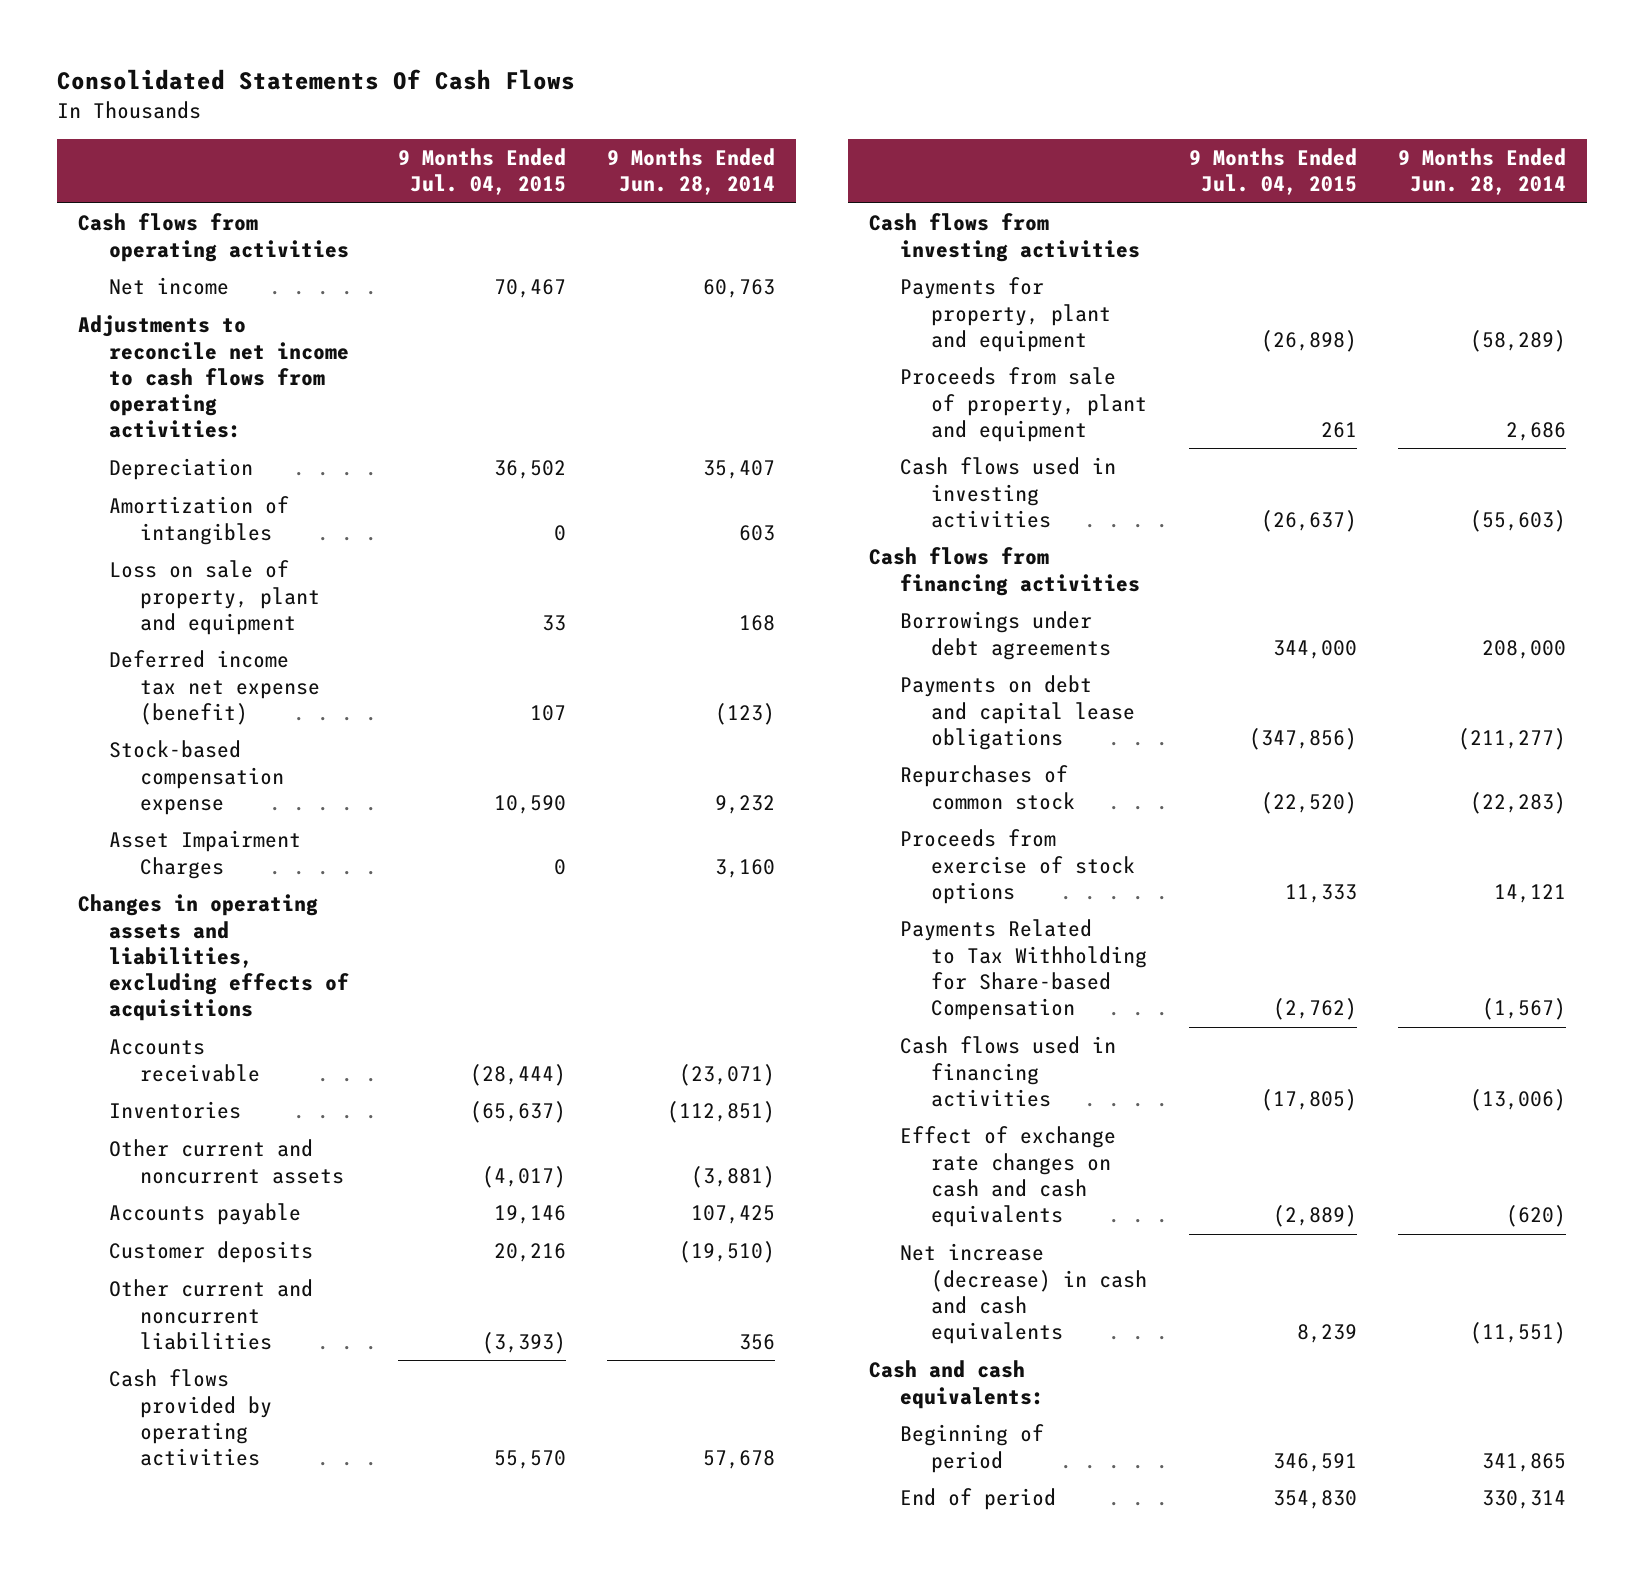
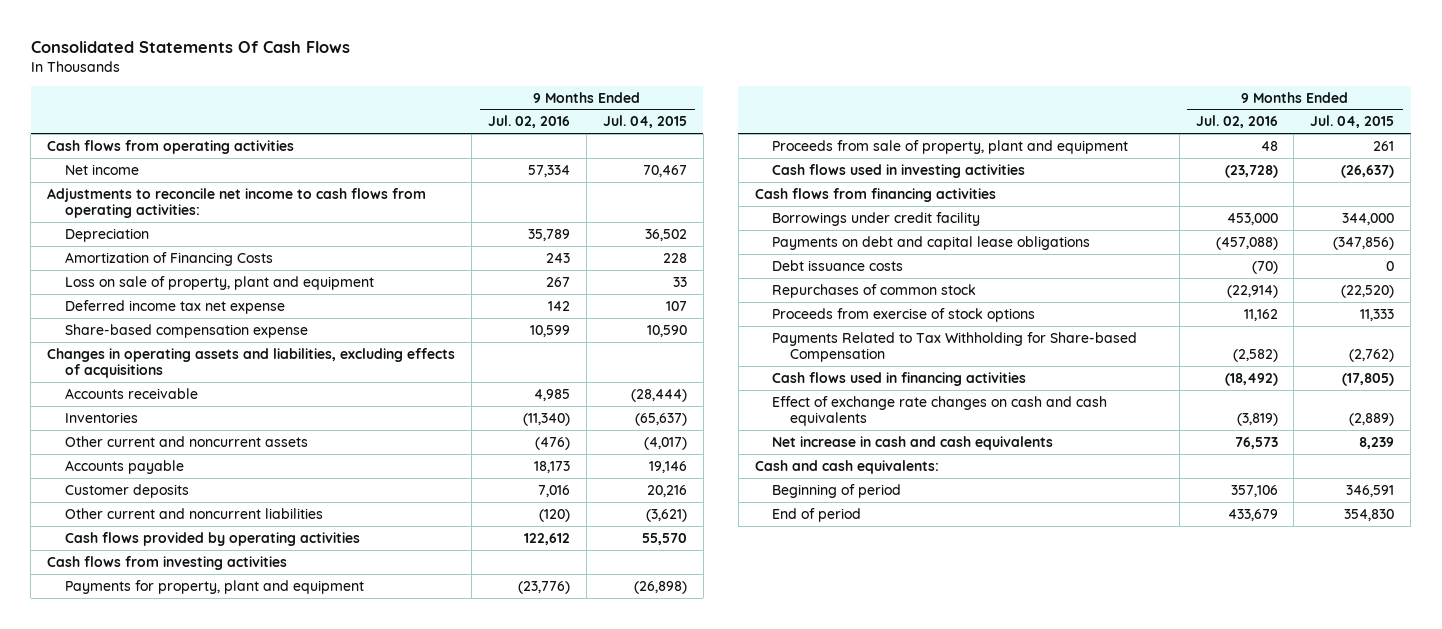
[606,148,775,196] 9 Months Ended Jun. 28, 2014 -> none
none -> [488,115,571,129] Jul. 02, 2016
[108,496,289,545] Amortization of intangibles -> none
none -> [64,251,273,266] Amortization of Financing Costs
[108,830,301,879] Asset Impairment Charges -> none
[108,650,321,725] Deferred income tax net expense (benefit) -> [64,299,285,314] Deferred income tax net expense
[108,740,285,815] Stock-based compensation expense -> [64,323,308,338] Share-based compensation expense
[481,1331,566,1354] (3,393) -> [645,508,687,522] (3,621)
[900,611,1112,660] Borrowings under debt agreements -> [772,211,981,226] Borrowings under credit facility
none -> [772,259,904,271] Debt issuance costs
[900,1243,1148,1344] Net increase (decrease) in cash and cash equivalents -> [772,435,1054,450] Net increase in cash and cash equivalents

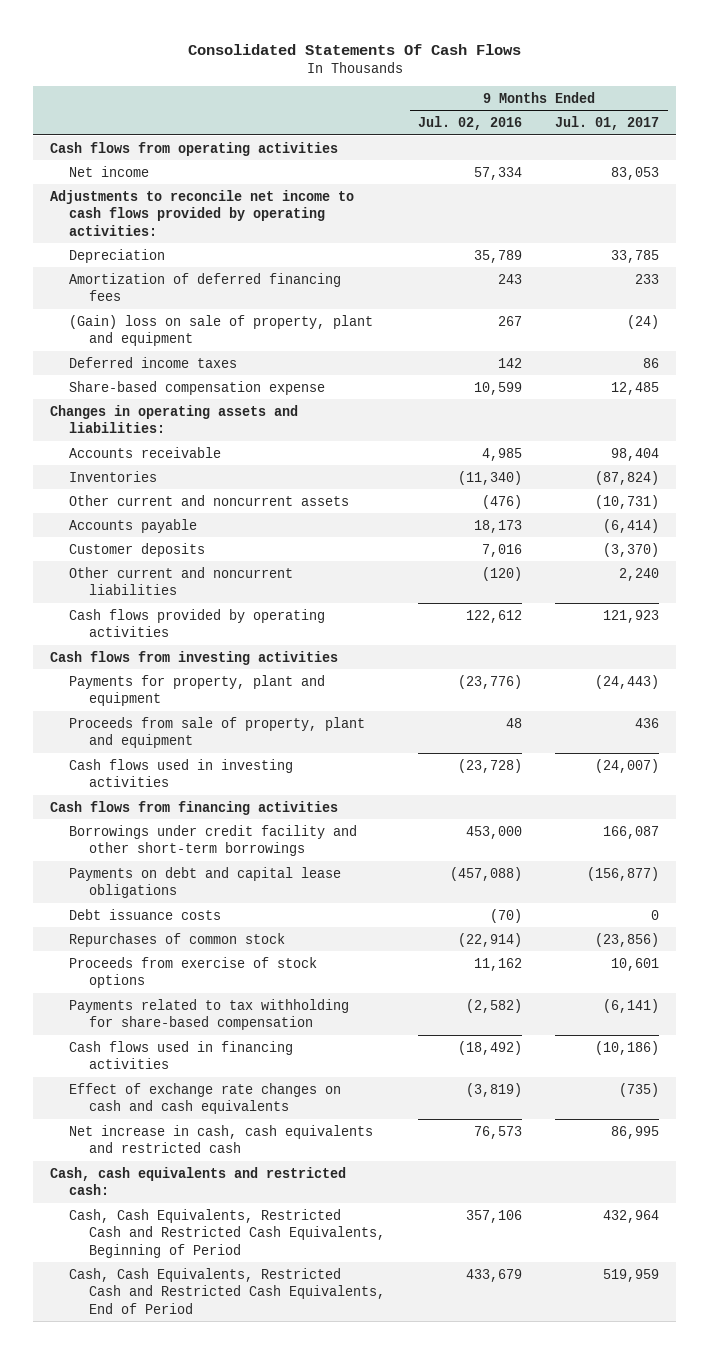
[602,115,687,129] Jul. 04, 2015 -> none
none -> [555,116,660,131] Jul. 01, 2017
[47,187,427,219] Adjustments to reconcile net income to cash flows from operating activities: -> [50,189,355,236] Adjustments to reconcile net income to cash flows provided by operating activities:
[64,251,273,266] Amortization of Financing Costs -> [69,272,342,302] Amortization of deferred financing fees
[64,275,374,290] Loss on sale of property, plant and equipment -> [69,314,374,347] (Gain) loss on sale of property, plant and equipment
[64,299,285,314] Deferred income tax net expense -> [69,356,238,368] Deferred income taxes
[47,347,456,379] Changes in operating assets and liabilities, excluding effects of acquisitions -> [50,404,299,434] Changes in operating assets and liabilities:
[772,211,981,226] Borrowings under credit facility -> [69,824,358,857] Borrowings under credit facility and other short-term borrowings
[772,331,1138,363] Payments Related to Tax Withholding for Share-based Compensation -> [69,998,350,1031] Payments related to tax withholding for share-based compensation
[772,435,1054,450] Net increase in cash and cash equivalents -> [69,1124,374,1154] Net increase in cash, cash equivalents and restricted cash
[754,459,939,474] Cash and cash equivalents: -> [50,1166,347,1196] Cash, cash equivalents and restricted cash:
[772,483,902,498] Beginning of period -> [69,1208,385,1258] Cash, Cash Equivalents, Restricted Cash and Restricted Cash Equivalents, Beginning of Period
[772,507,862,522] End of period -> [69,1267,385,1314] Cash, Cash Equivalents, Restricted Cash and Restricted Cash Equivalents, End of Period

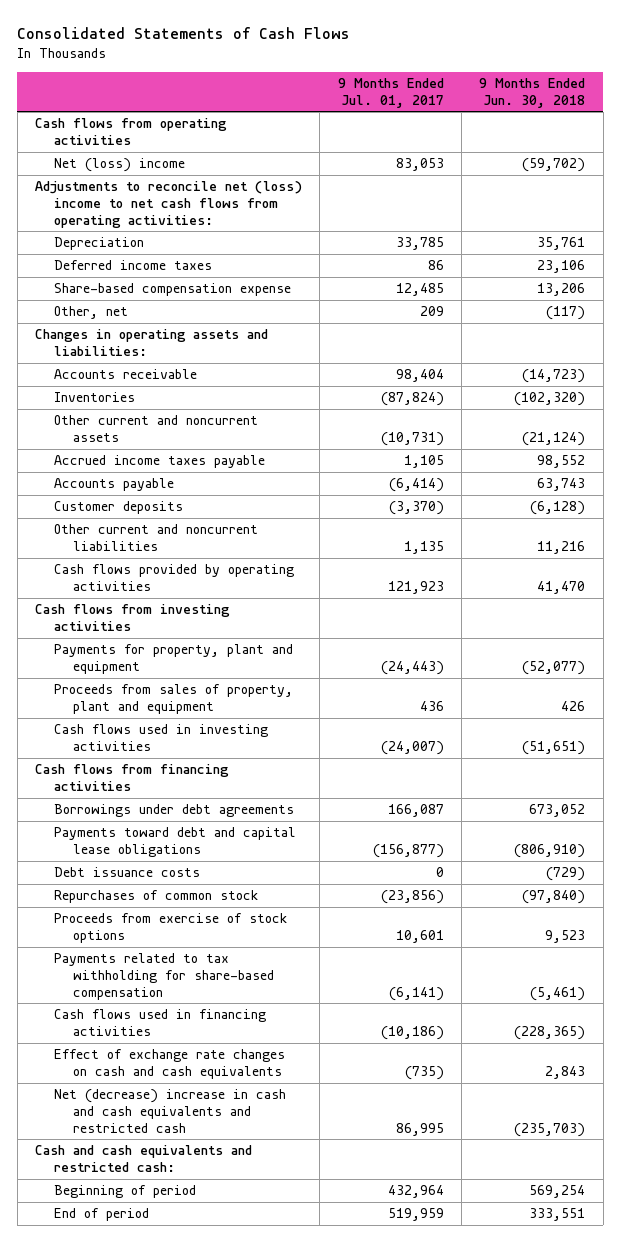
[187,43,521,55] Consolidated Statements Of Cash Flows -> [17,26,351,39] Consolidated Statements of Cash Flows
[418,116,523,131] Jul. 02, 2016 -> none
none -> [479,78,586,108] 9 Months Ended Jun. 30, 2018
[69,165,150,177] Net income -> [53,158,185,173] Net (loss) income
[50,189,355,236] Adjustments to reconcile net income to cash flows provided by operating activities: -> [35,181,303,228] Adjustments to reconcile net (loss) income to net cash flows from operating activities:
[69,272,342,302] Amortization of deferred financing fees -> none
[69,314,374,347] (Gain) loss on sale of property, plant and equipment -> none
none -> [53,306,128,320] Other, net
none -> [53,455,265,469] Accrued income taxes payable
[619,567,660,581] 2,240 -> [403,541,444,555] 1,135
[69,716,366,749] Proceeds from sale of property, plant and equipment -> [53,684,293,715] Proceeds from sales of property, plant and equipment
[69,824,358,857] Borrowings under credit facility and other short-term borrowings -> [53,804,294,818] Borrowings under debt agreements
[69,866,342,899] Payments on debt and capital lease obligations -> [53,827,296,858] Payments toward debt and capital lease obligations
[69,1124,374,1154] Net increase in cash, cash equivalents and restricted cash -> [53,1089,286,1133] Net (decrease) increase in cash and cash equivalents and restricted cash
[50,1166,347,1196] Cash, cash equivalents and restricted cash: -> [35,1145,253,1173] Cash and cash equivalents and restricted cash:
[69,1208,385,1258] Cash, Cash Equivalents, Restricted Cash and Restricted Cash Equivalents, Beginning of Period -> [53,1185,196,1199] Beginning of period
[69,1267,385,1314] Cash, Cash Equivalents, Restricted Cash and Restricted Cash Equivalents, End of Period -> [53,1208,149,1222] End of period

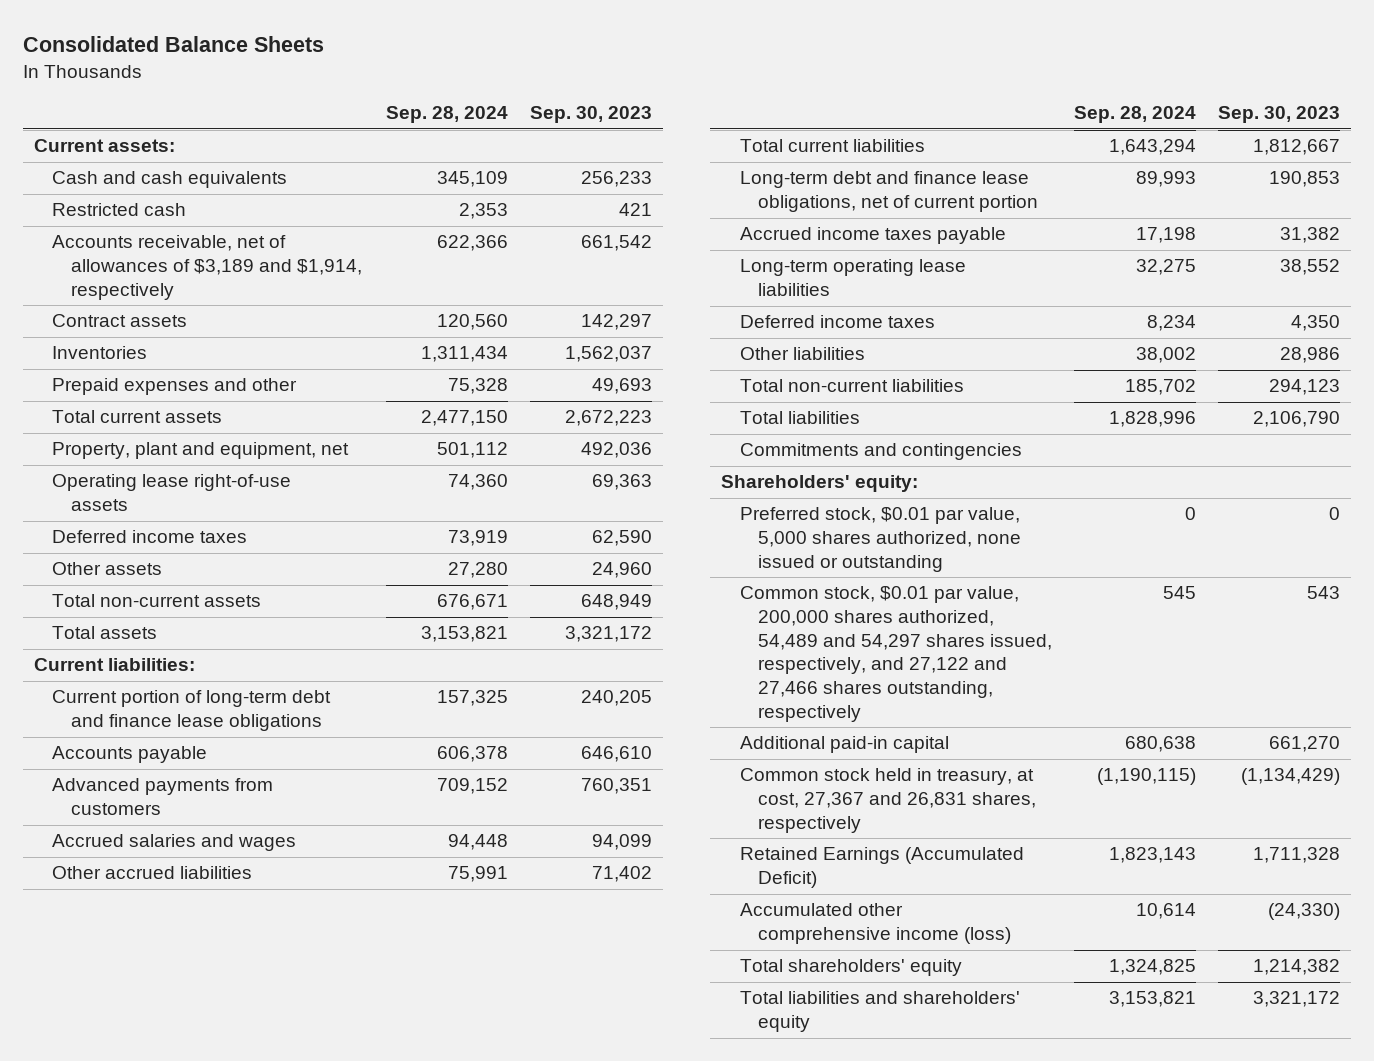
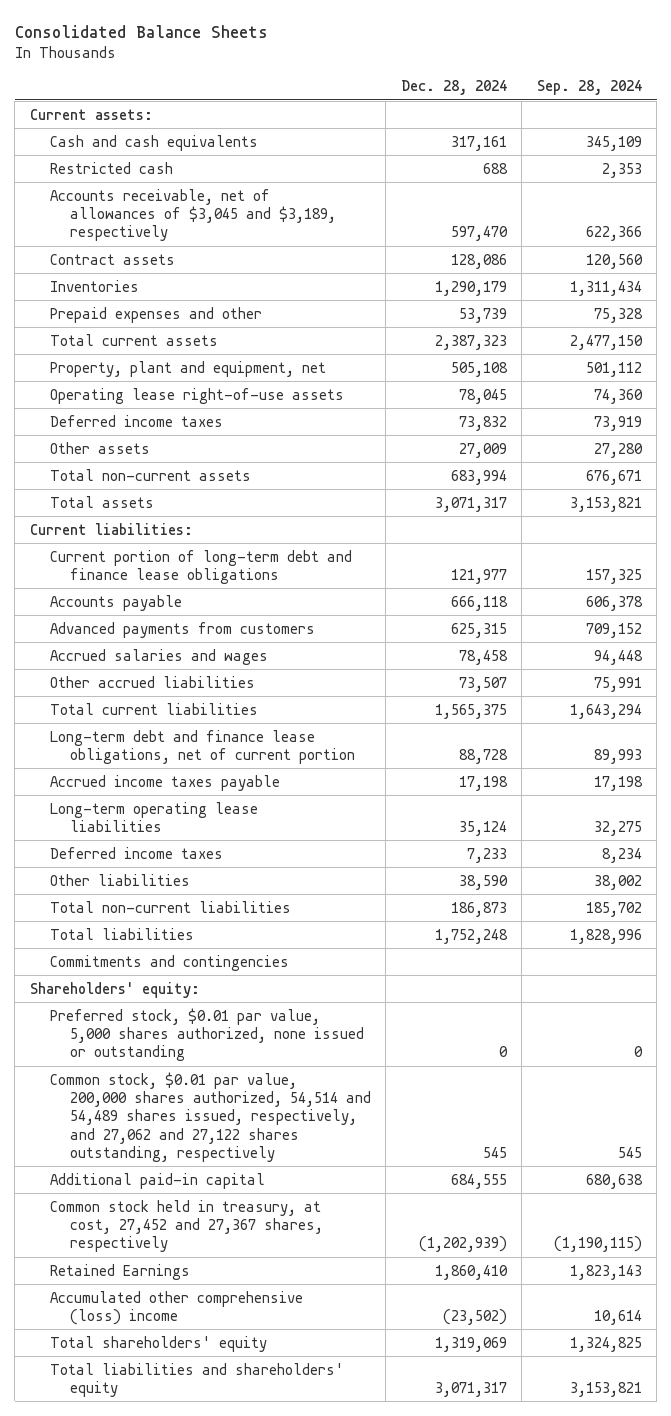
[530,106,653,124] Sep. 30, 2023 -> none
none -> [400,80,507,96] Dec. 28, 2024
[52,235,362,300] Accounts receivable, net of allowances of $3,189 and $1,914, respectively -> [49,188,336,242] Accounts receivable, net of allowances of $3,045 and $3,189, respectively
[739,586,1053,722] Common stock, $0.01 par value, 200,000 shares authorized, 54,489 and 54,297 shares issued, respectively, and 27,122 and 27,466 shares outstanding, respectively -> [49,1071,371,1162] Common stock, $0.01 par value, 200,000 shares authorized, 54,514 and 54,489 shares issued, respectively, and 27,062 and 27,122 shares outstanding, respectively
[739,768,1037,833] Common stock held in treasury, at cost, 27,367 and 26,831 shares, respectively -> [49,1199,323,1253] Common stock held in treasury, at cost, 27,452 and 27,367 shares, respectively
[739,847,1024,889] Retained Earnings (Accumulated Deficit) -> [49,1263,190,1280] Retained Earnings
[739,903,1012,945] Accumulated other comprehensive income (loss) -> [49,1290,303,1325] Accumulated other comprehensive (loss) income

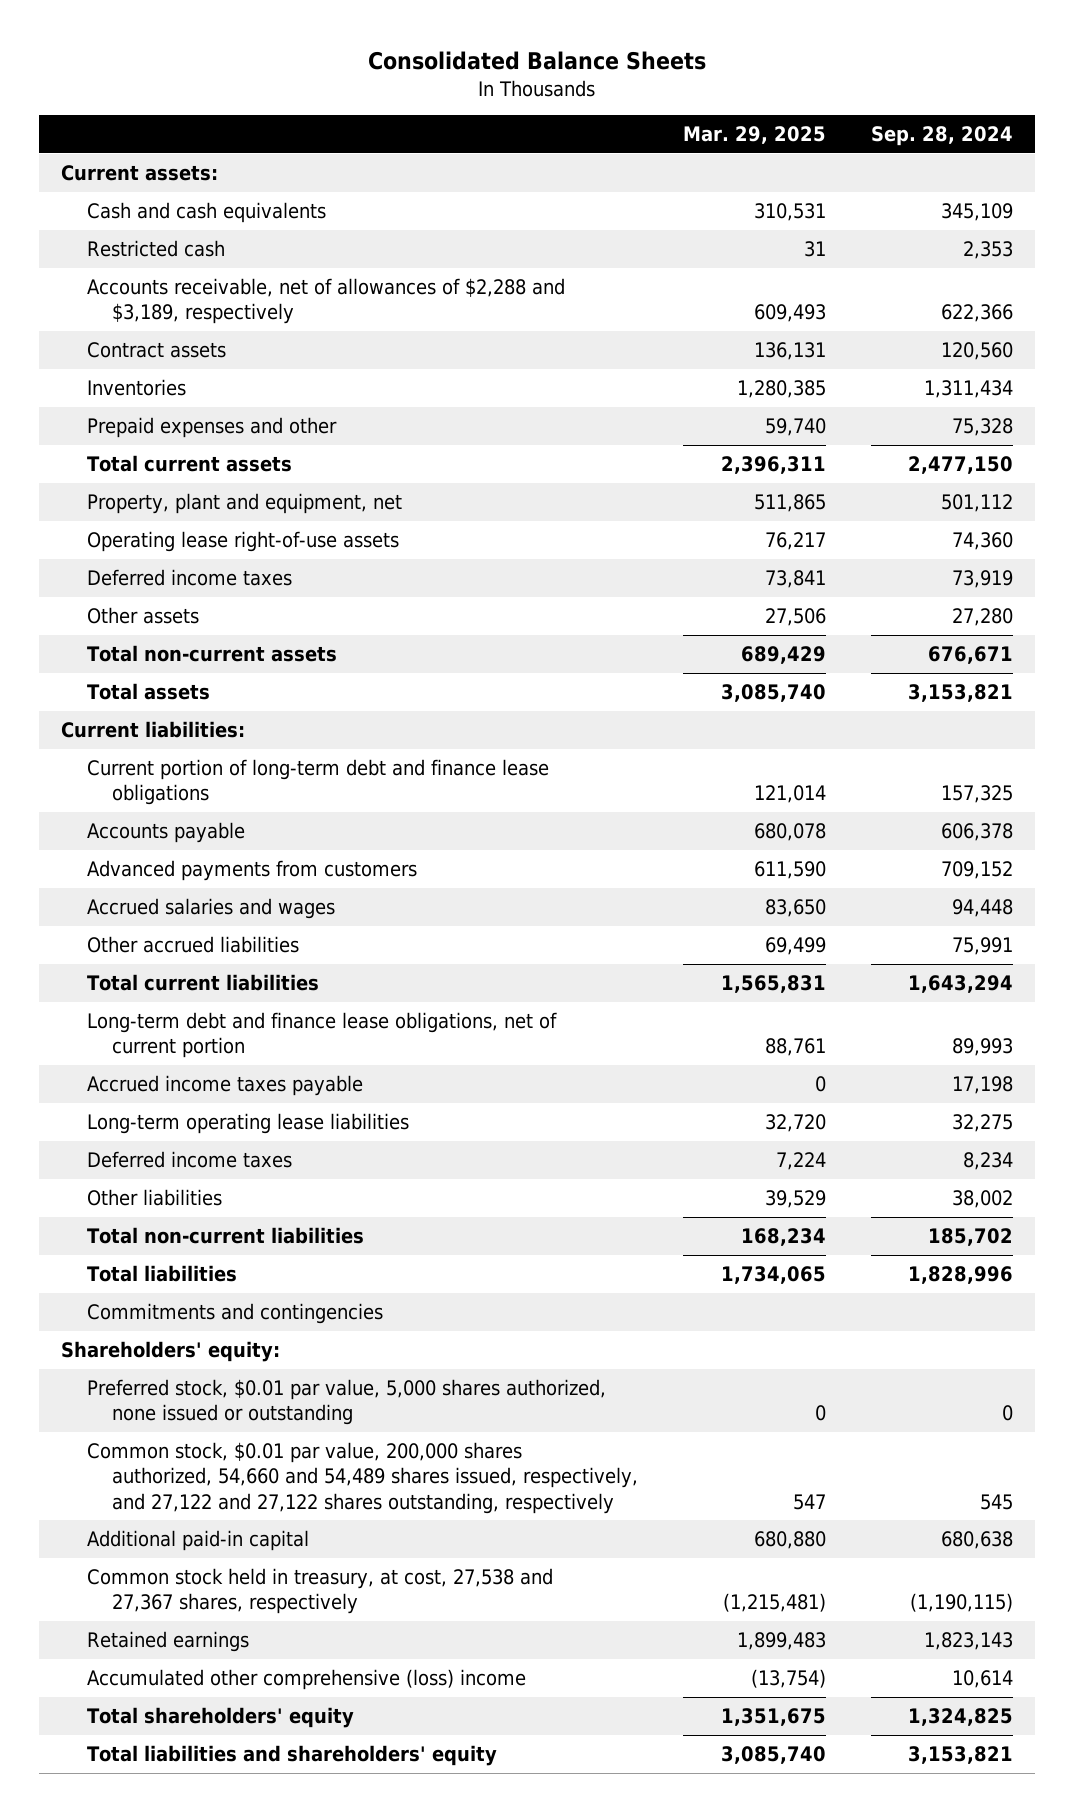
[400,80,507,96] Dec. 28, 2024 -> none
none -> [683,126,827,145] Mar. 29, 2025
[49,188,336,242] Accounts receivable, net of allowances of $3,045 and $3,189, respectively -> [86,277,565,325] Accounts receivable, net of allowances of $2,288 and $3,189, respectively
[49,1071,371,1162] Common stock, $0.01 par value, 200,000 shares authorized, 54,514 and 54,489 shares issued, respectively, and 27,062 and 27,122 shares outstanding, respectively -> [86,1441,639,1514] Common stock, $0.01 par value, 200,000 shares authorized, 54,660 and 54,489 shares issued, respectively, and 27,122 and 27,122 shares outstanding, respectively
[49,1199,323,1253] Common stock held in treasury, at cost, 27,452 and 27,367 shares, respectively -> [86,1567,553,1615] Common stock held in treasury, at cost, 27,538 and 27,367 shares, respectively
[49,1263,190,1280] Retained Earnings -> [86,1630,249,1652] Retained earnings

